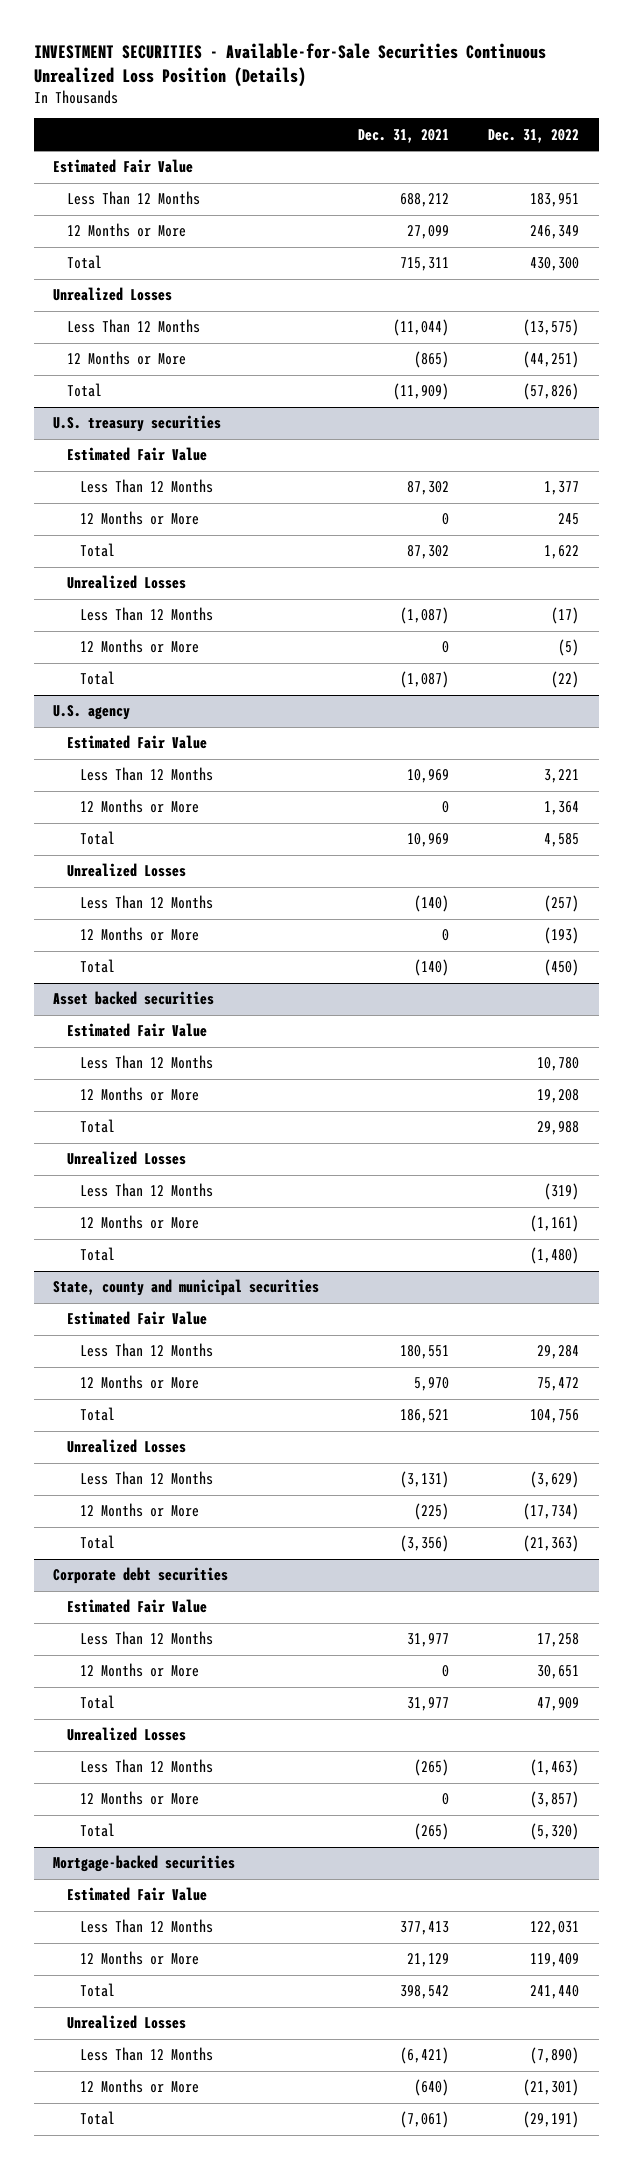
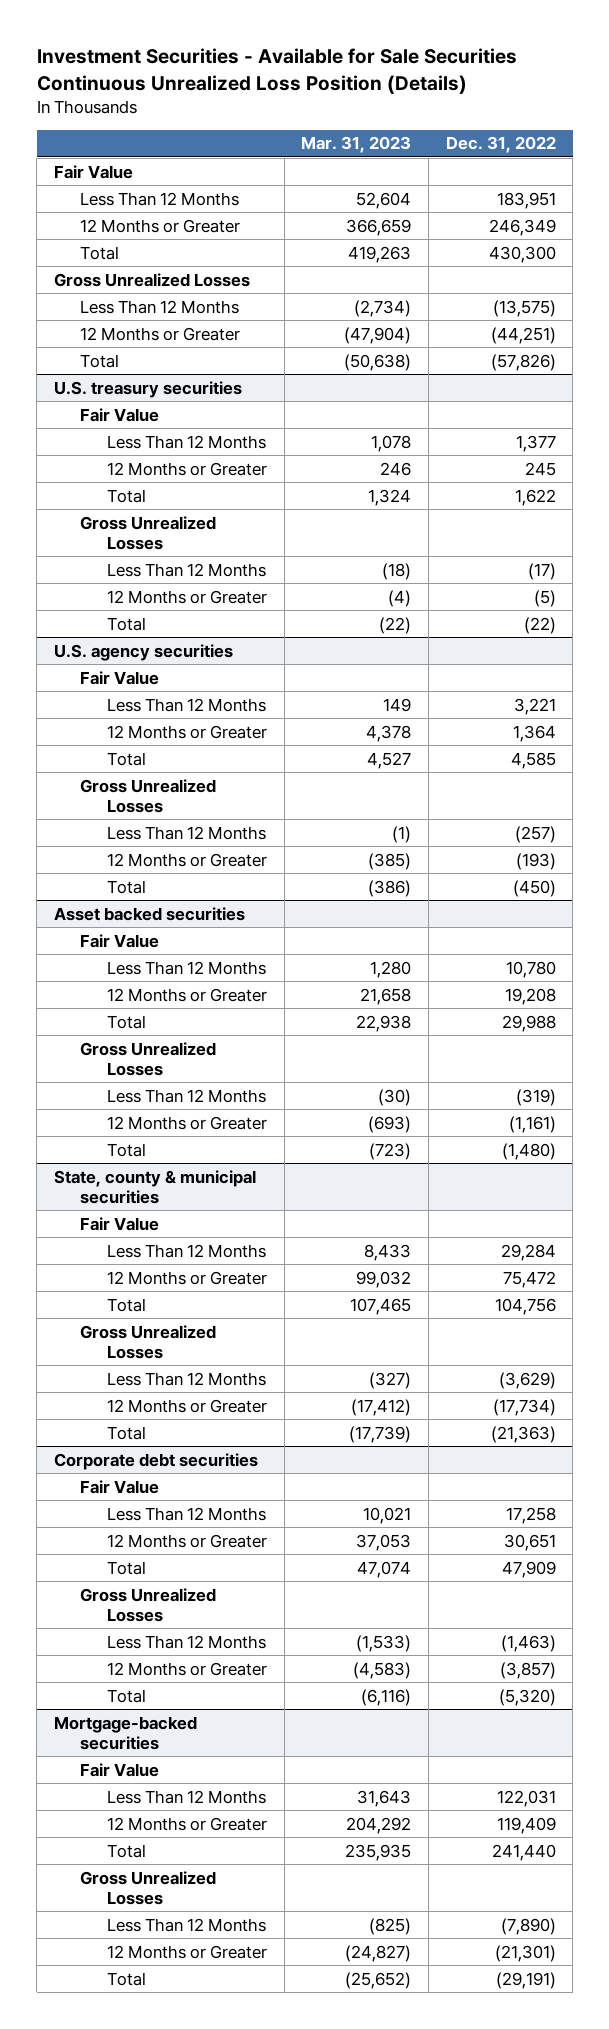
[33,42,546,87] INVESTMENT SECURITIES - Available-for-Sale Securities Continuous Unrealized Loss Position (Details) -> [36,48,517,94] Investment Securities - Available for Sale Securities Continuous Unrealized Loss Position (Details)
[358,128,450,143] Dec. 31, 2021 -> none
none -> [301,136,412,154] Mar. 31, 2023
[53,159,194,174] Estimated Fair Value -> [53,164,133,179] Fair Value
[66,223,186,238] 12 Months or More -> [80,218,241,233] 12 Months or Greater
[53,287,173,302] Unrealized Losses -> [53,272,250,287] Gross Unrealized Losses
[66,351,186,366] 12 Months or More -> [80,326,241,341] 12 Months or Greater
[66,447,207,462] Estimated Fair Value -> [80,407,160,422] Fair Value
[79,511,199,526] 12 Months or More -> [106,461,267,476] 12 Months or Greater
[66,575,186,590] Unrealized Losses -> [80,515,217,550] Gross Unrealized Losses
[79,639,199,654] 12 Months or More -> [106,589,267,604] 12 Months or Greater
[53,705,131,721] U.S. agency -> [53,643,233,661] U.S. agency securities
[66,735,207,750] Estimated Fair Value -> [80,670,160,685] Fair Value
[79,799,199,814] 12 Months or More -> [106,724,267,739] 12 Months or Greater
[66,863,186,878] Unrealized Losses -> [80,778,217,813] Gross Unrealized Losses
[79,927,199,942] 12 Months or More -> [106,852,267,867] 12 Months or Greater
[66,1023,207,1038] Estimated Fair Value -> [80,933,160,948] Fair Value
[79,1087,199,1102] 12 Months or More -> [106,987,267,1002] 12 Months or Greater
[66,1151,186,1166] Unrealized Losses -> [80,1041,217,1076] Gross Unrealized Losses
[79,1215,199,1230] 12 Months or More -> [106,1115,267,1130] 12 Months or Greater
[53,1279,320,1297] State, county and municipal securities -> [53,1169,256,1204] State, county & municipal securities
[66,1311,207,1326] Estimated Fair Value -> [80,1216,160,1231] Fair Value
[79,1375,199,1390] 12 Months or More -> [106,1270,267,1285] 12 Months or Greater
[66,1439,186,1454] Unrealized Losses -> [80,1324,217,1359] Gross Unrealized Losses
[79,1503,199,1518] 12 Months or More -> [106,1398,267,1413] 12 Months or Greater
[66,1599,207,1614] Estimated Fair Value -> [80,1479,160,1494] Fair Value
[79,1663,199,1678] 12 Months or More -> [106,1533,267,1548] 12 Months or Greater
[66,1727,186,1742] Unrealized Losses -> [80,1587,217,1622] Gross Unrealized Losses
[79,1791,199,1806] 12 Months or More -> [106,1661,267,1676] 12 Months or Greater
[66,1887,207,1902] Estimated Fair Value -> [80,1762,160,1777] Fair Value
[79,1951,199,1966] 12 Months or More -> [106,1816,267,1831] 12 Months or Greater
[66,2015,186,2030] Unrealized Losses -> [80,1870,217,1905] Gross Unrealized Losses
[79,2079,199,2094] 12 Months or More -> [106,1944,267,1959] 12 Months or Greater

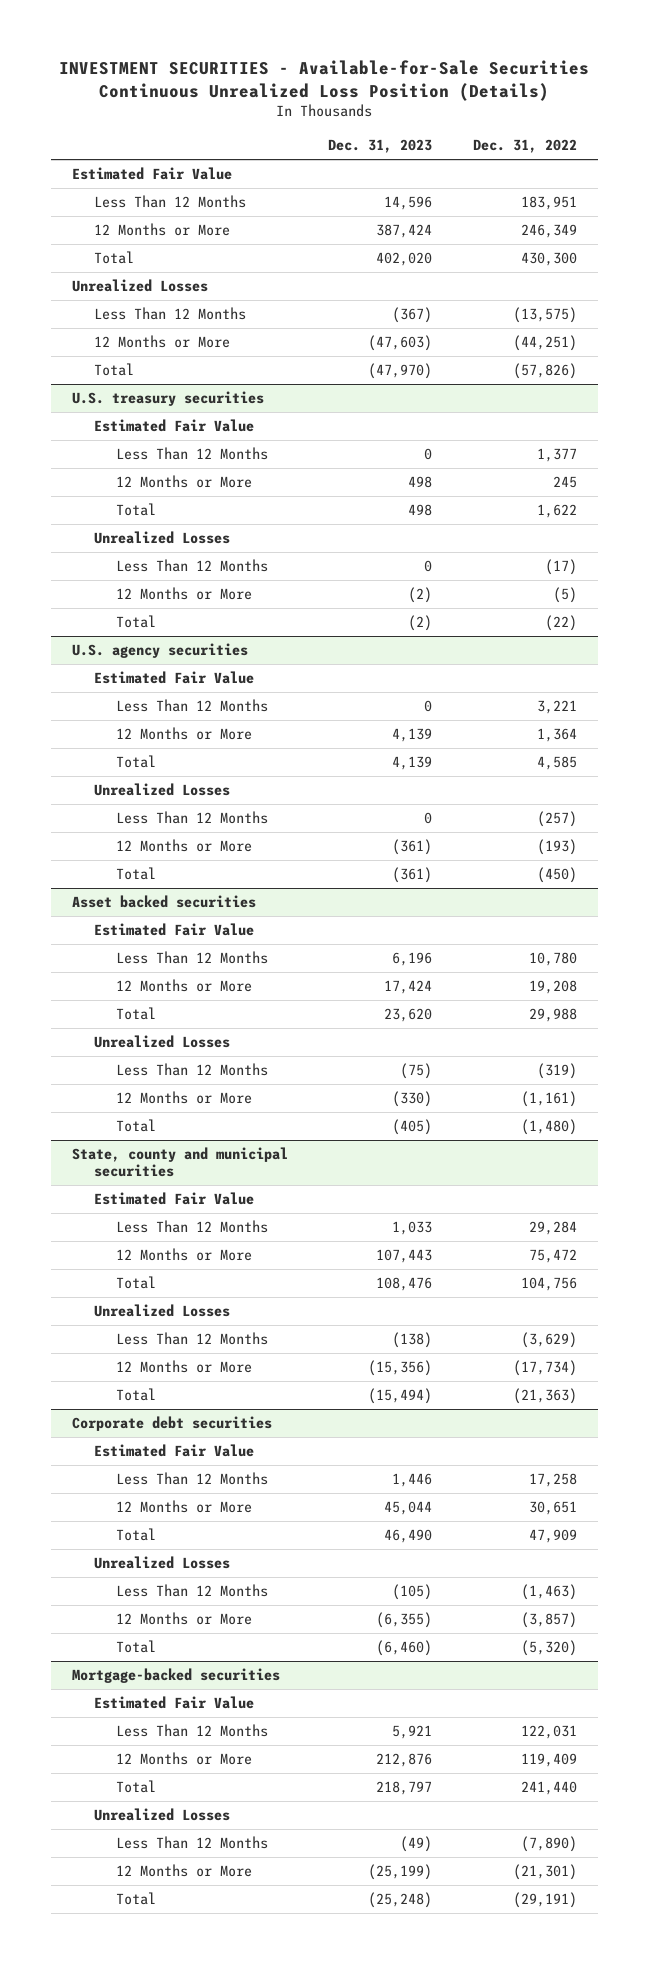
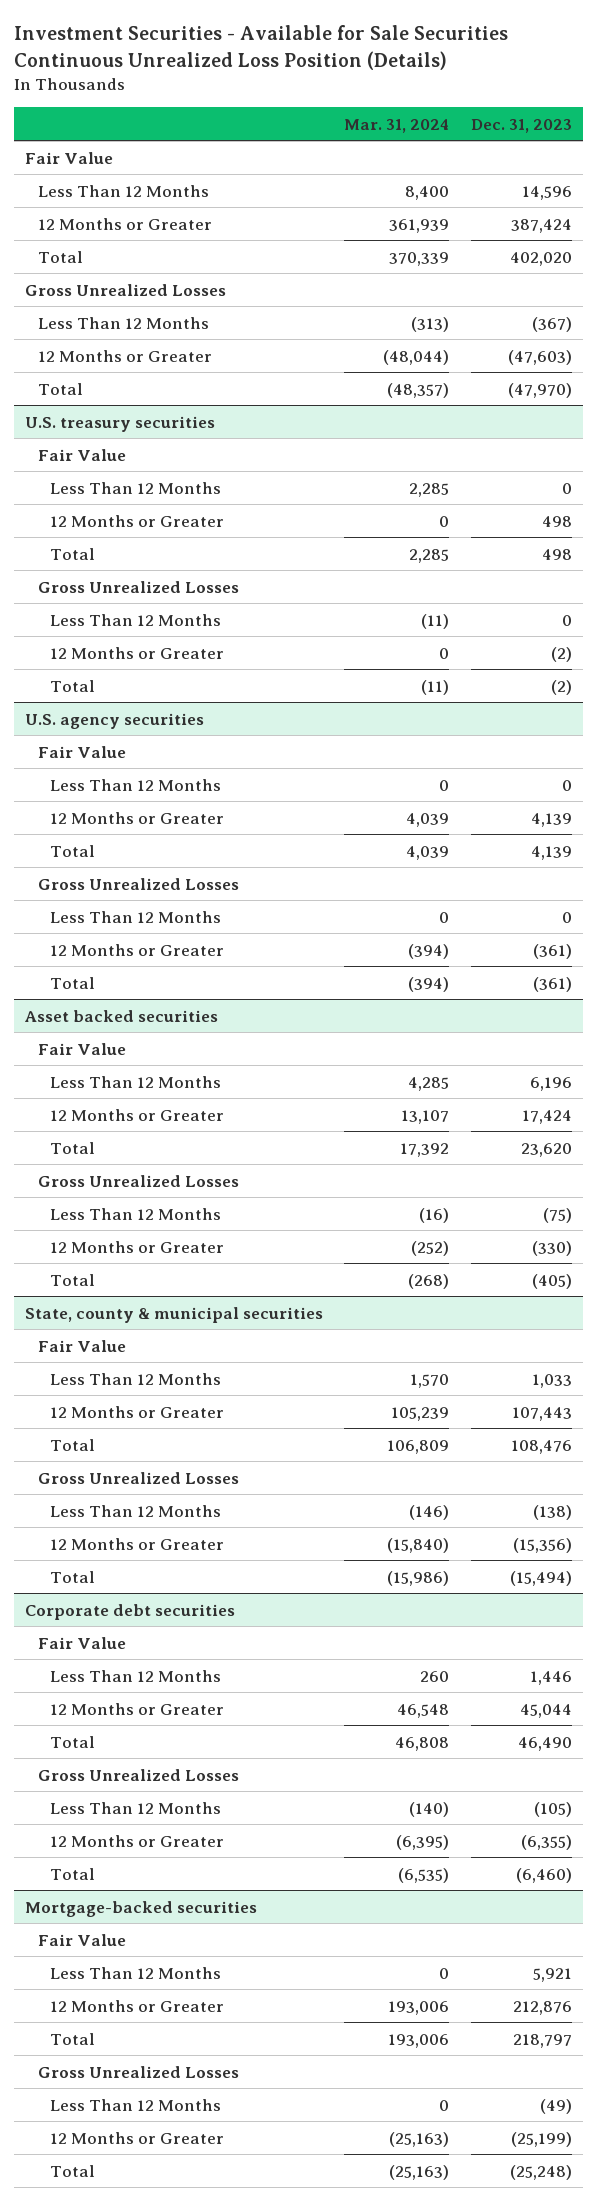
[59,59,590,101] INVESTMENT SECURITIES - Available-for-Sale Securities Continuous Unrealized Loss Position (Details) -> [13,25,508,70] Investment Securities - Available for Sale Securities Continuous Unrealized Loss Position (Details)
[473,139,578,154] Dec. 31, 2022 -> none
none -> [344,118,450,133] Mar. 31, 2024
[71,167,232,181] Estimated Fair Value -> [24,151,113,164] Fair Value
[93,223,230,237] 12 Months or More -> [37,217,212,230] 12 Months or Greater
[71,279,208,293] Unrealized Losses -> [24,283,226,296] Gross Unrealized Losses
[93,335,230,349] 12 Months or More -> [37,349,212,362] 12 Months or Greater
[93,419,254,433] Estimated Fair Value -> [37,448,126,461] Fair Value
[115,475,252,489] 12 Months or More -> [50,514,225,527] 12 Months or Greater
[93,531,230,545] Unrealized Losses -> [37,580,239,593] Gross Unrealized Losses
[115,587,252,601] 12 Months or More -> [50,646,225,659] 12 Months or Greater
[93,671,254,685] Estimated Fair Value -> [37,745,126,758] Fair Value
[115,727,252,741] 12 Months or More -> [50,811,225,824] 12 Months or Greater
[93,783,230,797] Unrealized Losses -> [37,877,239,890] Gross Unrealized Losses
[115,839,252,853] 12 Months or More -> [50,943,225,956] 12 Months or Greater
[93,923,254,937] Estimated Fair Value -> [37,1042,126,1055] Fair Value
[115,979,252,993] 12 Months or More -> [50,1108,225,1121] 12 Months or Greater
[93,1035,230,1049] Unrealized Losses -> [37,1174,239,1187] Gross Unrealized Losses
[115,1091,252,1105] 12 Months or More -> [50,1240,225,1253] 12 Months or Greater
[71,1147,288,1178] State, county and municipal securities -> [24,1306,323,1323] State, county & municipal securities
[93,1192,254,1206] Estimated Fair Value -> [37,1339,126,1352] Fair Value
[115,1248,252,1262] 12 Months or More -> [50,1405,225,1418] 12 Months or Greater
[93,1304,230,1318] Unrealized Losses -> [37,1471,239,1484] Gross Unrealized Losses
[115,1360,252,1374] 12 Months or More -> [50,1537,225,1550] 12 Months or Greater
[93,1444,254,1458] Estimated Fair Value -> [37,1636,126,1649] Fair Value
[115,1500,252,1514] 12 Months or More -> [50,1702,225,1715] 12 Months or Greater
[93,1556,230,1570] Unrealized Losses -> [37,1768,239,1781] Gross Unrealized Losses
[115,1612,252,1626] 12 Months or More -> [50,1834,225,1847] 12 Months or Greater
[93,1696,254,1710] Estimated Fair Value -> [37,1933,126,1946] Fair Value
[115,1752,252,1766] 12 Months or More -> [50,1999,225,2012] 12 Months or Greater
[93,1808,230,1822] Unrealized Losses -> [37,2065,239,2078] Gross Unrealized Losses
[115,1864,252,1878] 12 Months or More -> [50,2131,225,2144] 12 Months or Greater

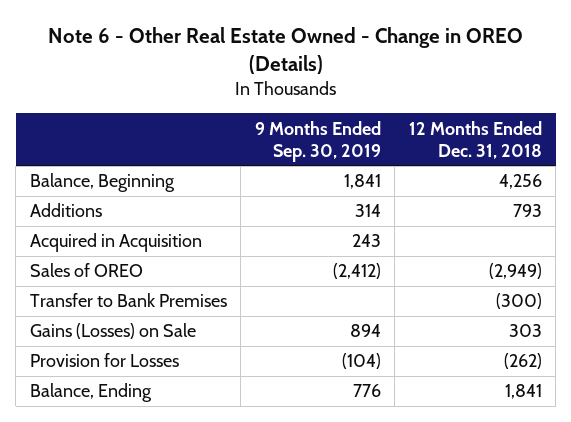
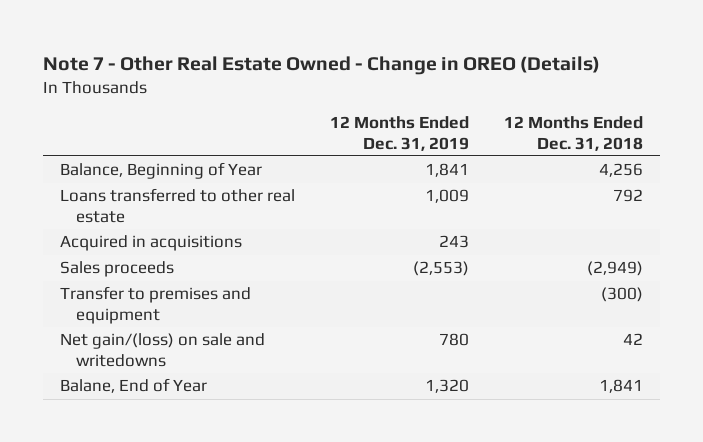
[47,27,523,75] Note 6 - Other Real Estate Owned - Change in OREO (Details) -> [43,55,601,75] Note 7 - Other Real Estate Owned - Change in OREO (Details)
[254,120,381,162] 9 Months Ended Sep. 30, 2019 -> none
none -> [330,116,470,151] 12 Months Ended Dec. 31, 2019
[29,203,102,218] Additions -> none
[29,353,179,368] Provision for Losses -> none
[29,173,175,193] Balance, Beginning -> [60,162,263,180] Balance, Beginning of Year
none -> [60,188,296,223] Loans transferred to other real estate
[29,233,202,253] Acquired in Acquisition -> [60,235,243,252] Acquired in acquisitions
[29,263,143,278] Sales of OREO -> [60,261,175,278] Sales proceeds
[29,293,227,308] Transfer to Bank Premises -> [60,286,252,324] Transfer to premises and equipment
[29,323,196,340] Gains (Losses) on Sale -> [60,333,266,367] Net gain/(loss) on sale and writedowns
[508,324,542,338] 303 -> [622,333,643,346] 42
[29,383,152,403] Balance, Ending -> [60,378,208,394] Balane, End of Year

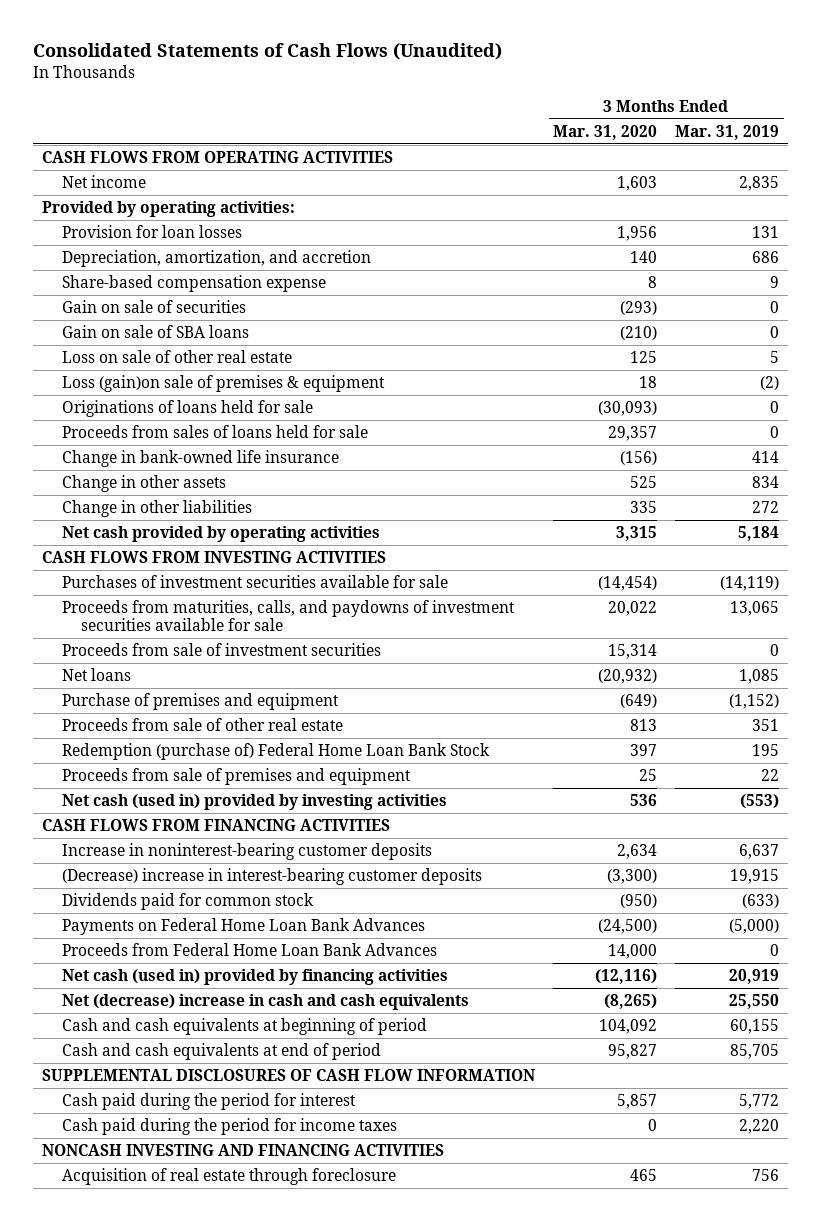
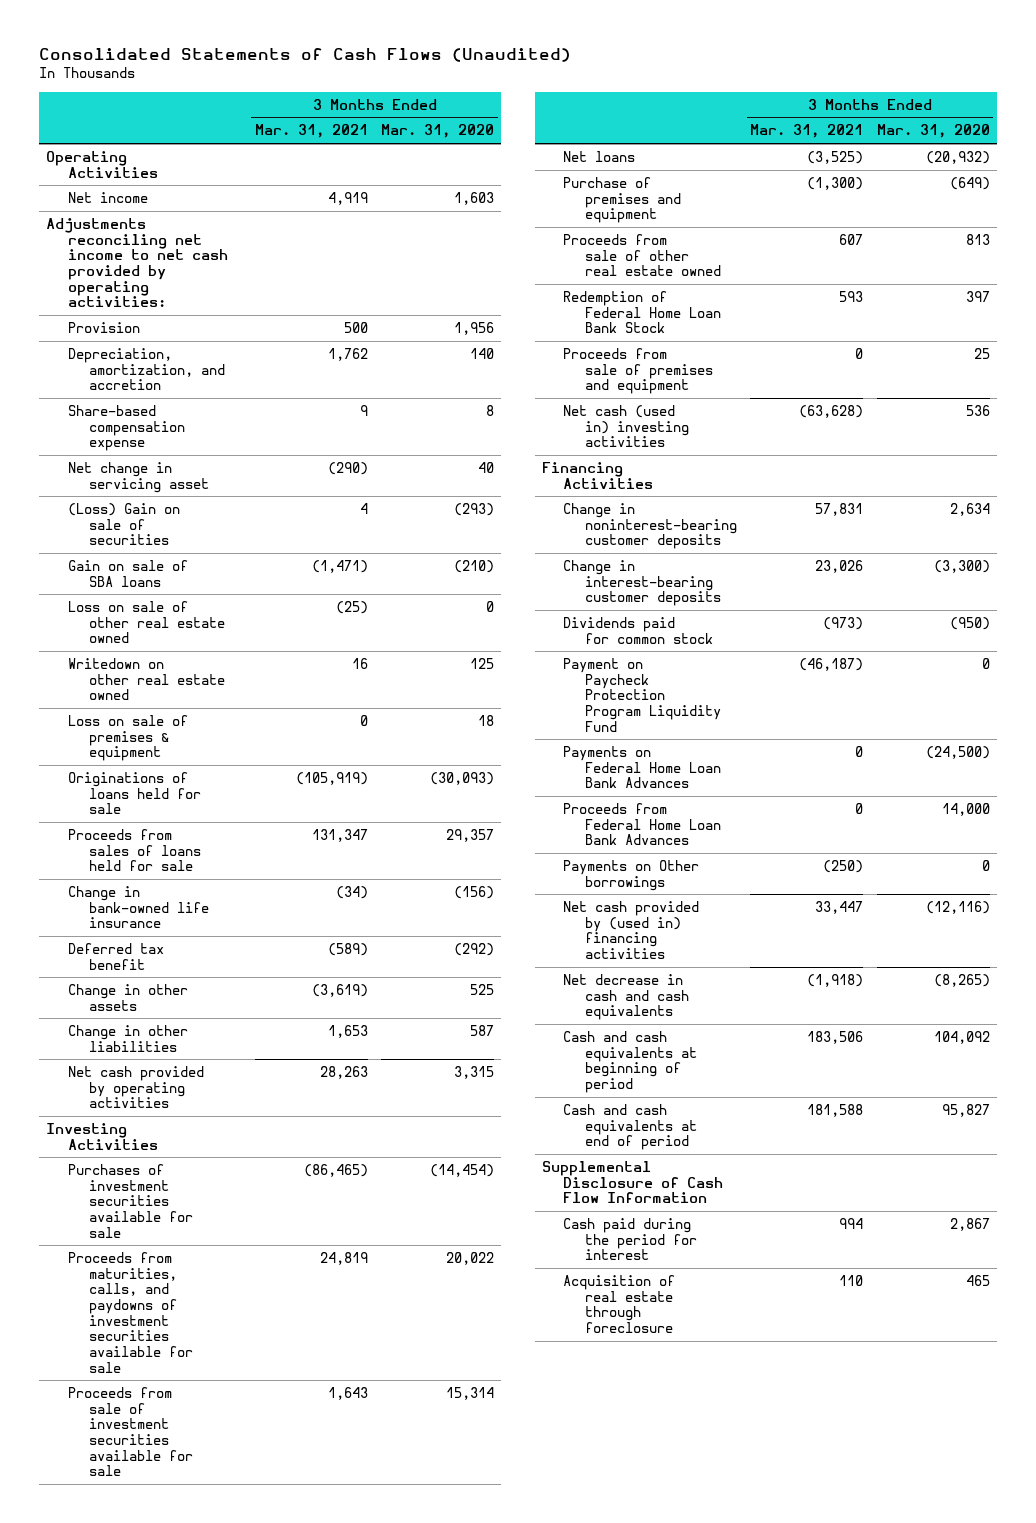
[675,124,780,140] Mar. 31, 2019 -> none
none -> [254,124,368,139] Mar. 31, 2021
[42,151,394,164] CASH FLOWS FROM OPERATING ACTIVITIES -> [46,150,158,178] Operating Activities
[42,201,296,218] Provided by operating activities: -> none
none -> [46,217,228,308] Adjustments reconciling net income to net cash provided by operating activities:
[61,225,242,239] Provision for loan losses -> [67,321,140,333] Provision
none -> [67,461,209,493] Net change in servicing asset
[61,300,246,314] Gain on sale of securities -> [67,502,180,546] (Loss) Gain on sale of securities
[61,350,292,364] Loss on sale of other real estate -> [67,600,225,644] Loss on sale of other real estate owned
[630,351,658,364] 125 -> [486,600,495,612] 0
none -> [67,657,225,701] Writedown on other real estate owned
[61,375,385,393] Loss (gain)on sale of premises & equipment -> [67,714,188,762] Loss on sale of premises & equipment
none -> [67,942,164,970] Deferred tax benefit
[630,501,658,514] 335 -> [470,1024,495,1036] 587
[42,551,387,564] CASH FLOWS FROM INVESTING ACTIVITIES -> [46,1122,158,1150] Investing Activities
[61,643,381,657] Proceeds from sale of investment securities -> [67,1386,193,1477] Proceeds from sale of investment securities available for sale
[61,718,343,732] Proceeds from sale of other real estate -> [563,233,721,277] Proceeds from sale of other real estate owned
[61,743,490,761] Redemption (purchase of) Federal Home Loan Bank Stock -> [563,290,721,334] Redemption of Federal Home Loan Bank Stock
[61,794,447,811] Net cash (used in) provided by investing activities -> [563,404,689,448] Net cash (used in) investing activities
[42,819,391,832] CASH FLOWS FROM FINANCING ACTIVITIES -> [541,461,654,489] Financing Activities
[61,843,432,861] Increase in noninterest-bearing customer deposits -> [563,502,737,550] Change in noninterest-bearing customer deposits
[61,868,482,886] (Decrease) increase in interest-bearing customer deposits -> [563,559,721,607] Change in interest-bearing customer deposits
none -> [563,657,721,732] Payment on Paycheck Protection Program Liquidity Fund
none -> [563,859,700,891] Payments on Other borrowings
[61,969,448,986] Net cash (used in) provided by financing activities -> [563,900,700,959] Net cash provided by (used in) financing activities
[61,994,469,1011] Net (decrease) increase in cash and cash equivalents -> [563,973,689,1021] Net decrease in cash and cash equivalents
[61,1118,397,1136] Cash paid during the period for income taxes -> none
[42,1144,445,1157] NONCASH INVESTING AND FINANCING ACTIVITIES -> none
[42,1069,536,1082] SUPPLEMENTAL DISCLOSURES OF CASH FLOW INFORMATION -> [541,1160,724,1204] Supplemental Disclosure of Cash Flow Information
[617,1094,658,1110] 5,857 -> [949,1217,990,1231] 2,867

